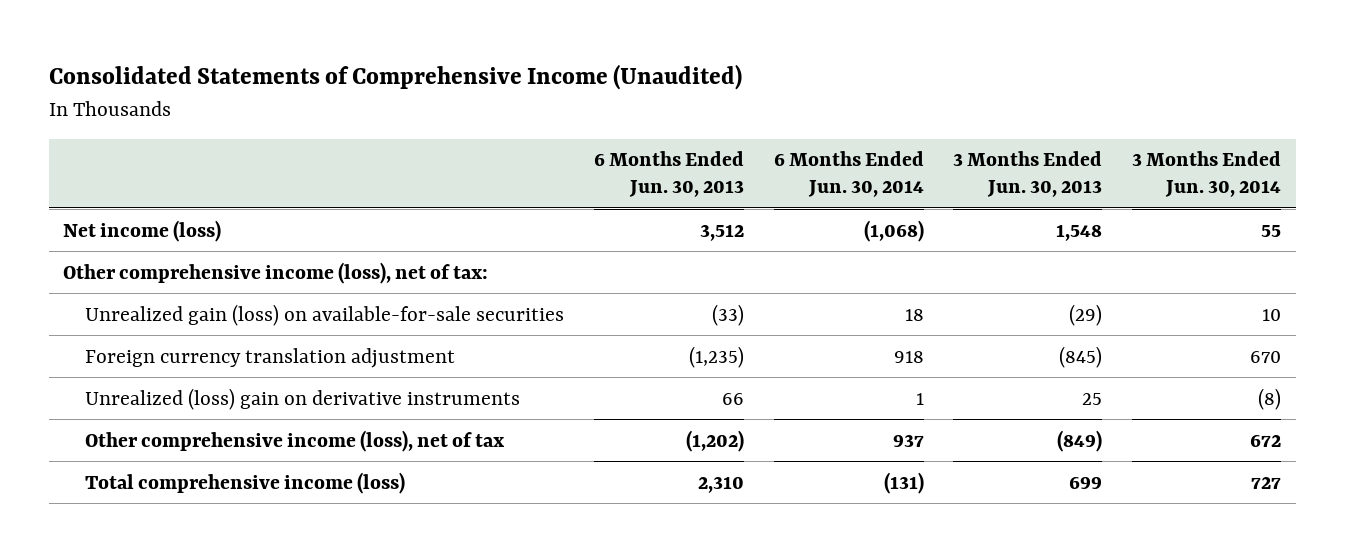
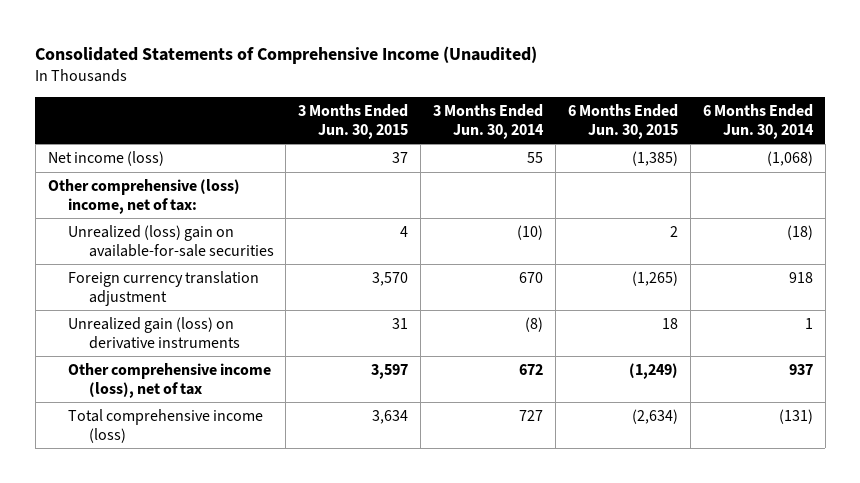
[593,151,744,198] 6 Months Ended Jun. 30, 2013 -> none
[953,151,1103,198] 3 Months Ended Jun. 30, 2013 -> none
none -> [298,104,409,139] 3 Months Ended Jun. 30, 2015
none -> [567,104,678,139] 6 Months Ended Jun. 30, 2015
[63,261,489,284] Other comprehensive income (loss), net of tax: -> [47,179,240,214] Other comprehensive (loss) income, net of tax:
[84,303,564,326] Unrealized gain (loss) on available-for-sale securities -> [68,225,274,257] Unrealized (loss) gain on available-for-sale securities
[904,308,924,321] 18 -> [786,225,813,241] (18)
[1262,308,1282,321] 10 -> [517,225,544,241] (10)
[84,387,520,410] Unrealized (loss) gain on derivative instruments -> [68,317,240,349] Unrealized gain (loss) on derivative instruments

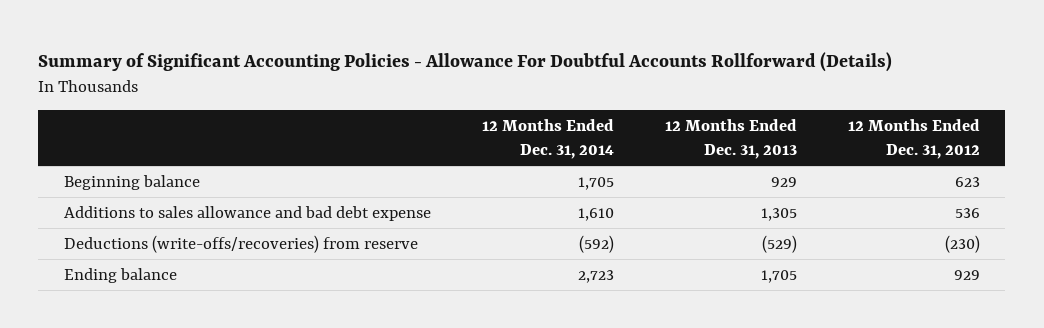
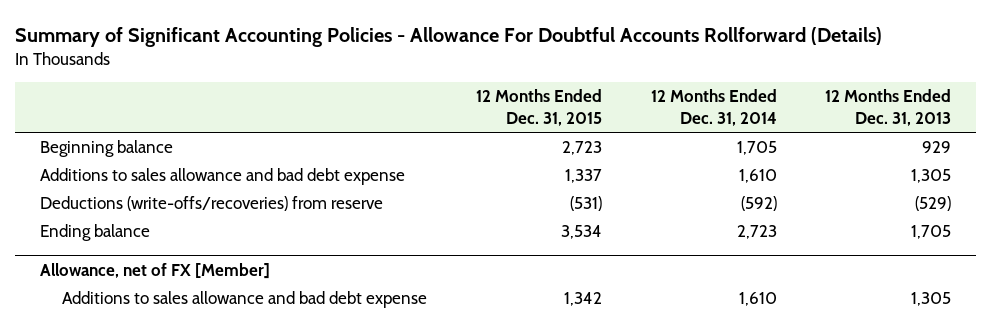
[847,119,980,159] 12 Months Ended Dec. 31, 2012 -> none
none -> [475,89,602,127] 12 Months Ended Dec. 31, 2015
none -> [39,262,270,279] Allowance, net of FX [Member]
none -> [61,290,427,308] Additions to sales allowance and bad debt expense

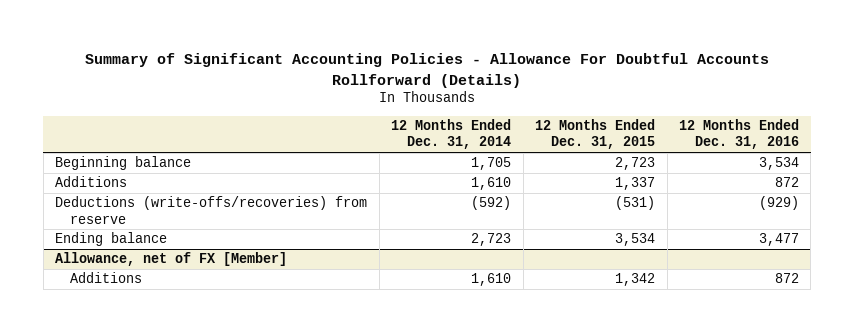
[825,89,952,127] 12 Months Ended Dec. 31, 2013 -> none
none -> [679,119,800,150] 12 Months Ended Dec. 31, 2016
[39,167,405,185] Additions to sales allowance and bad debt expense -> [55,176,128,188] Additions
[61,290,427,308] Additions to sales allowance and bad debt expense -> [70,272,143,284] Additions

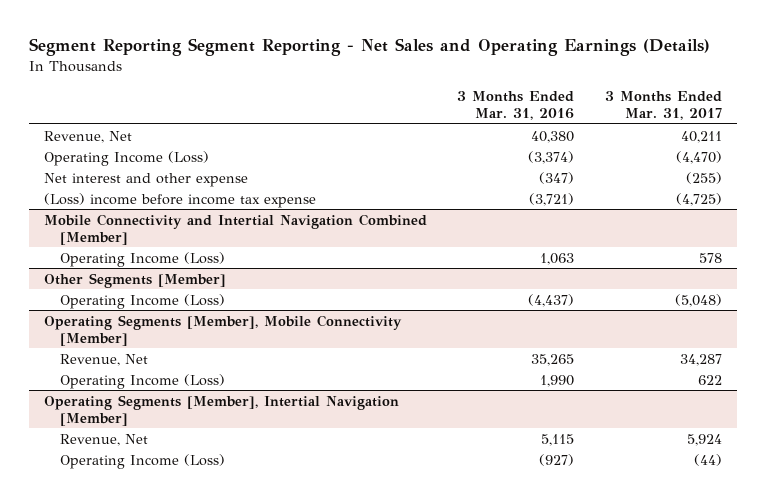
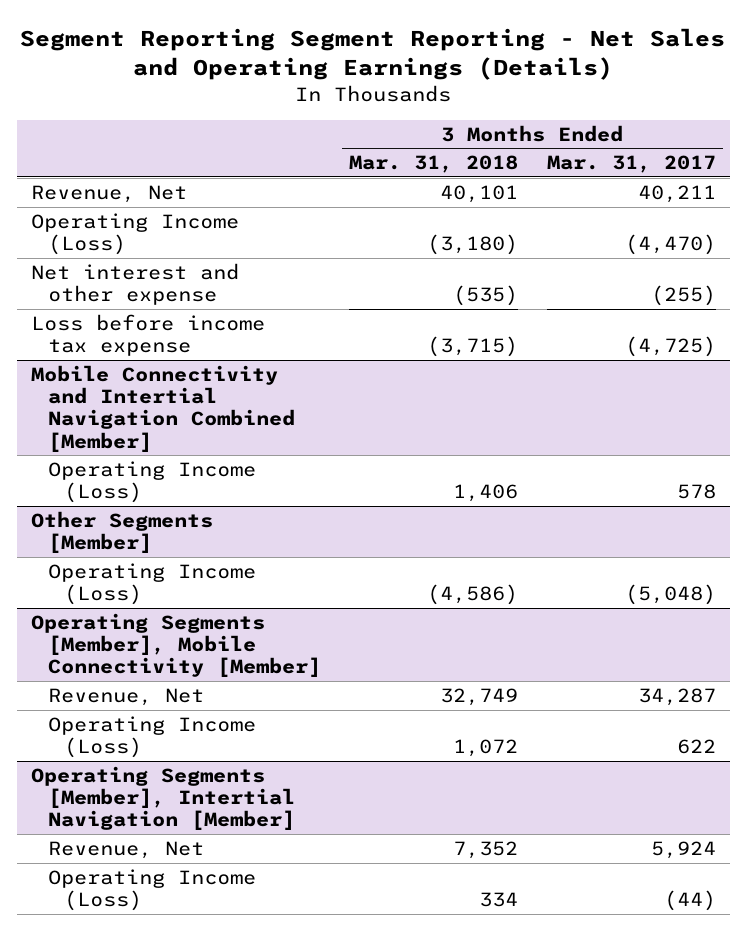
[457,91,575,121] 3 Months Ended Mar. 31, 2016 -> none
none -> [349,155,519,174] Mar. 31, 2018
[43,192,316,208] (Loss) income before income tax expense -> [31,313,266,357] Loss before income tax expense

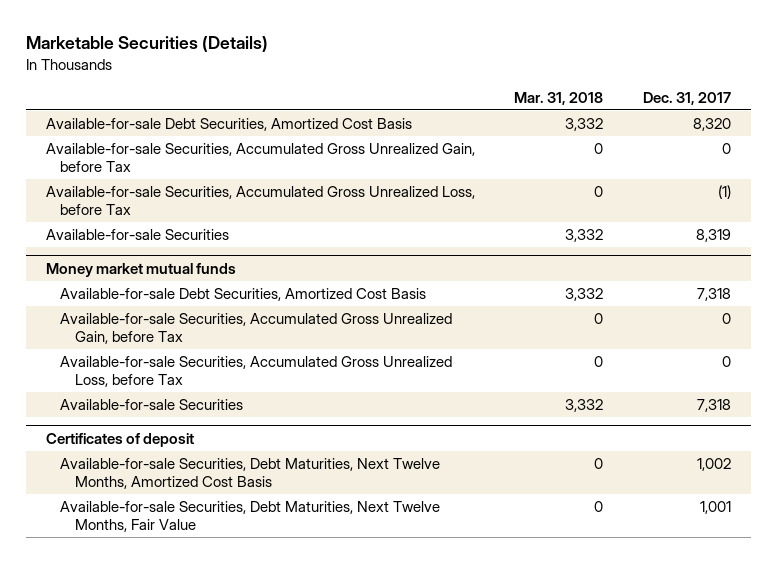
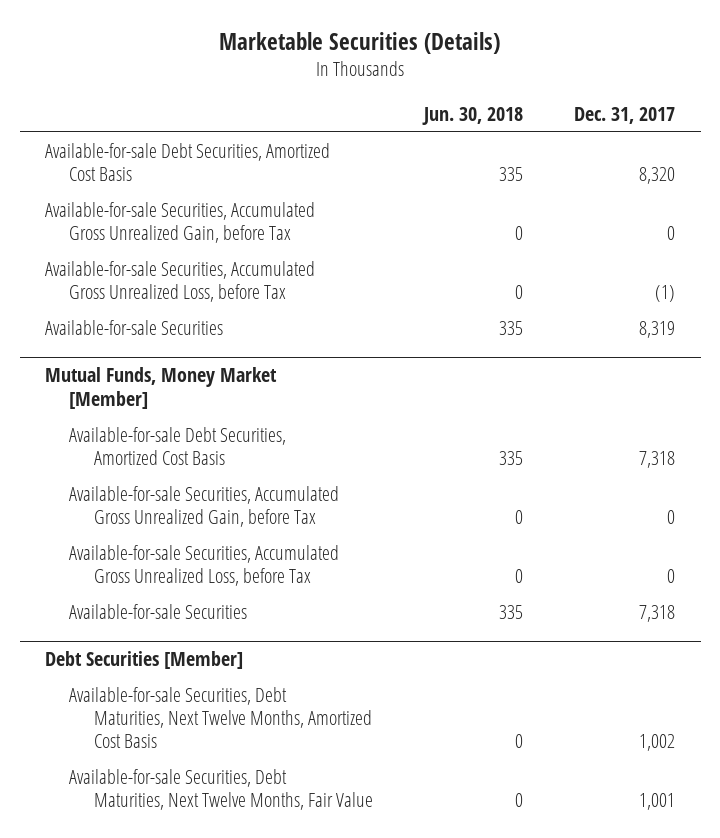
[514,91,604,105] Mar. 31, 2018 -> none
none -> [421,106,523,125] Jun. 30, 2018
[45,262,236,277] Money market mutual funds -> [45,367,278,409] Mutual Funds, Money Market [Member]
[45,432,194,447] Certificates of deposit -> [45,651,244,670] Debt Securities [Member]

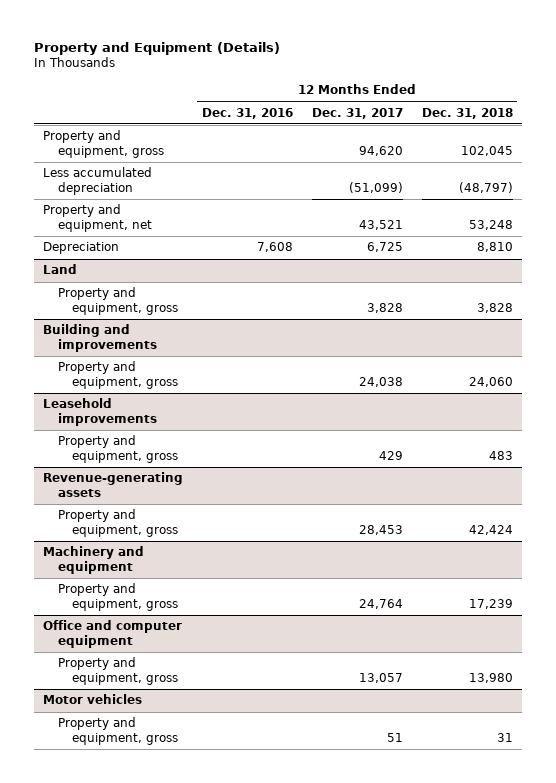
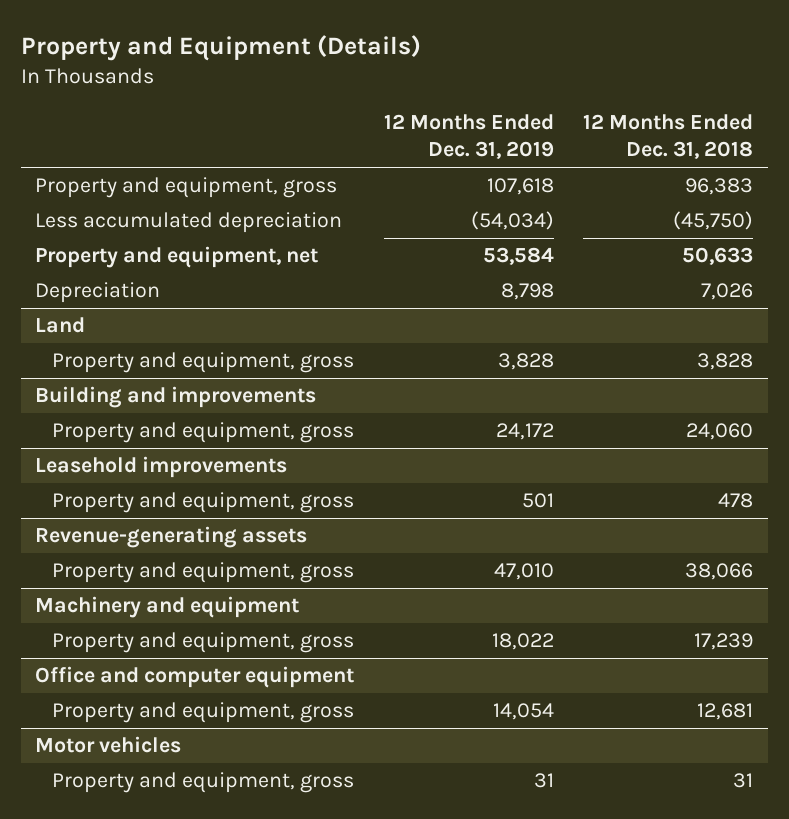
[202,107,294,119] Dec. 31, 2016 -> none
[311,107,403,119] Dec. 31, 2017 -> none
none -> [383,114,554,160] 12 Months Ended Dec. 31, 2019
[460,146,513,157] 102,045 -> [685,178,754,196] 96,383
[458,182,513,194] (48,797) -> [673,211,754,231] (45,750)
[468,220,513,231] 53,248 -> [682,247,754,266] 50,633
[476,242,513,253] 8,810 -> [701,283,754,301] 7,026
[488,451,513,461] 483 -> [718,493,754,509] 478
[468,525,513,536] 42,424 -> [685,563,754,581] 38,066
[468,673,513,684] 13,980 -> [697,703,754,721] 12,681

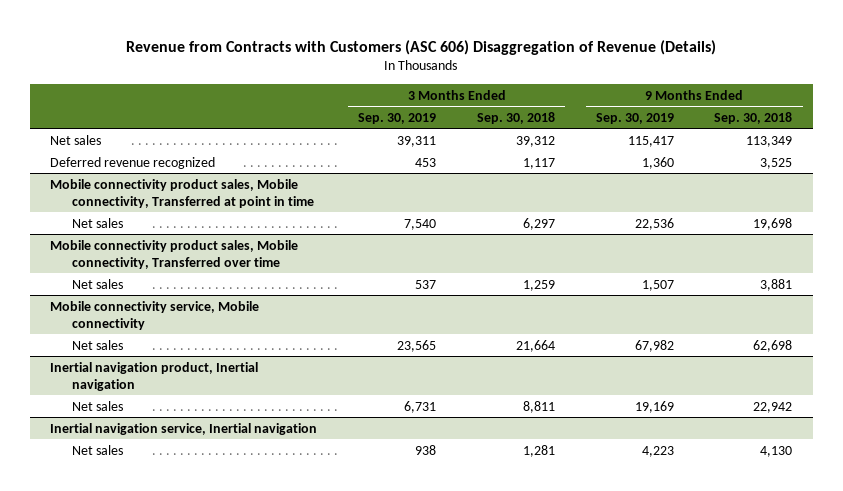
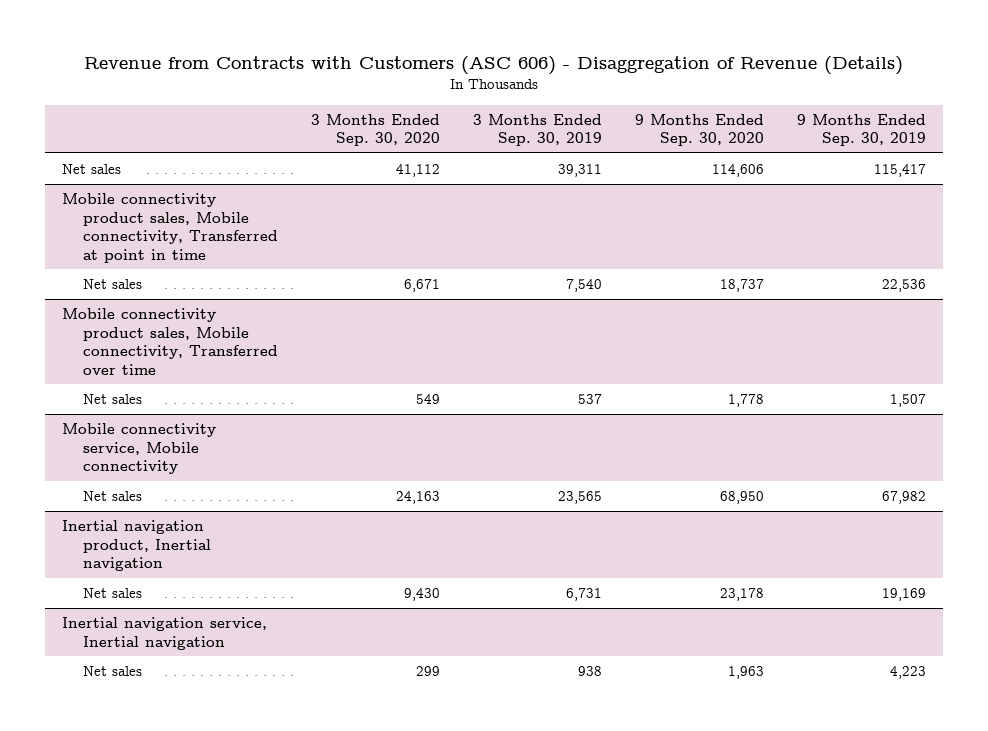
[126,39,717,55] Revenue from Contracts with Customers (ASC 606) Disaggregation of Revenue (Details) -> [84,55,904,75] Revenue from Contracts with Customers (ASC 606) - Disaggregation of Revenue (Details)
[476,111,555,124] Sep. 30, 2018 -> none
[714,111,793,124] Sep. 30, 2018 -> none
none -> [310,113,440,147] 3 Months Ended Sep. 30, 2020
none -> [635,113,765,147] 9 Months Ended Sep. 30, 2020
[50,156,216,169] Deferred revenue recognized -> none

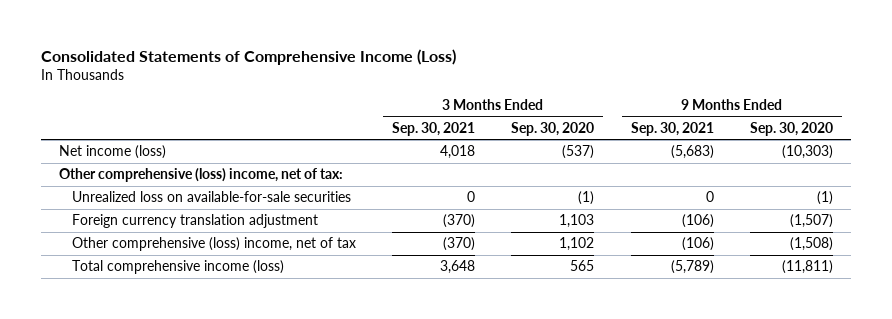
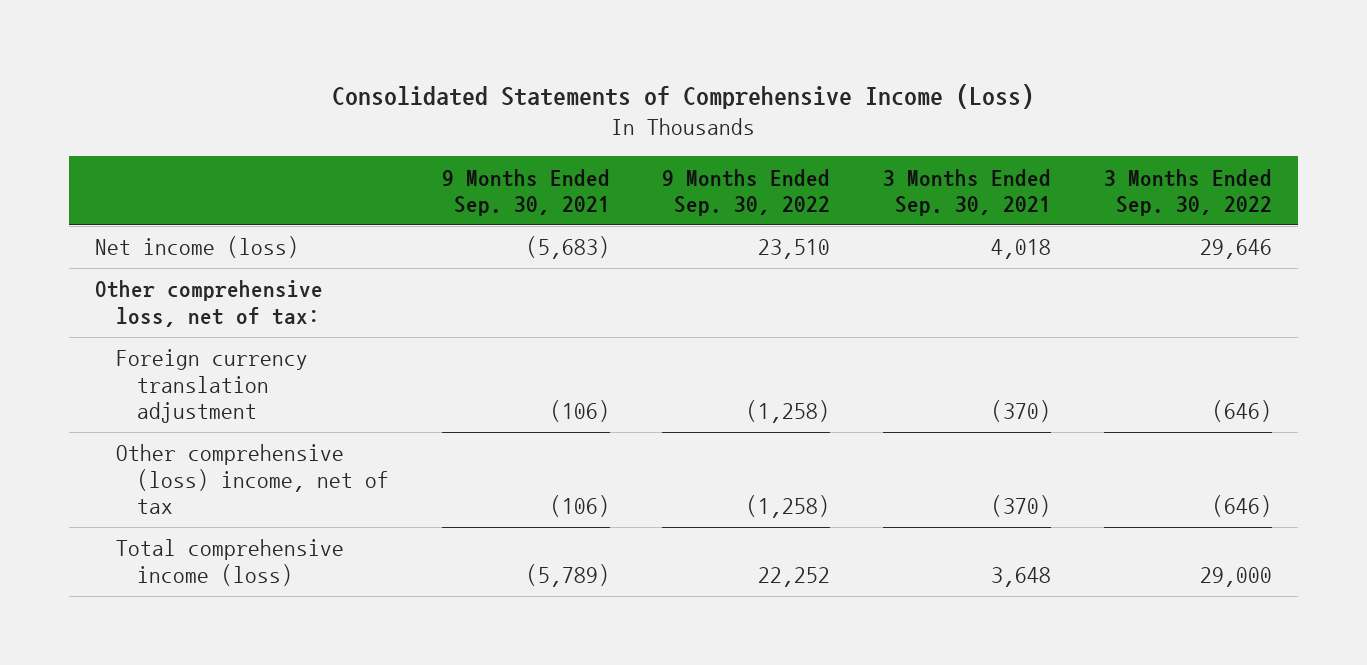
[511,121,595,136] Sep. 30, 2020 -> none
[749,121,833,136] Sep. 30, 2020 -> none
none -> [662,168,831,216] 9 Months Ended Sep. 30, 2022
none -> [1103,168,1272,216] 3 Months Ended Sep. 30, 2022
[71,191,351,203] Unrealized loss on available-for-sale securities -> none
[59,168,344,183] Other comprehensive (loss) income, net of tax: -> [95,280,324,327] Other comprehensive loss, net of tax:

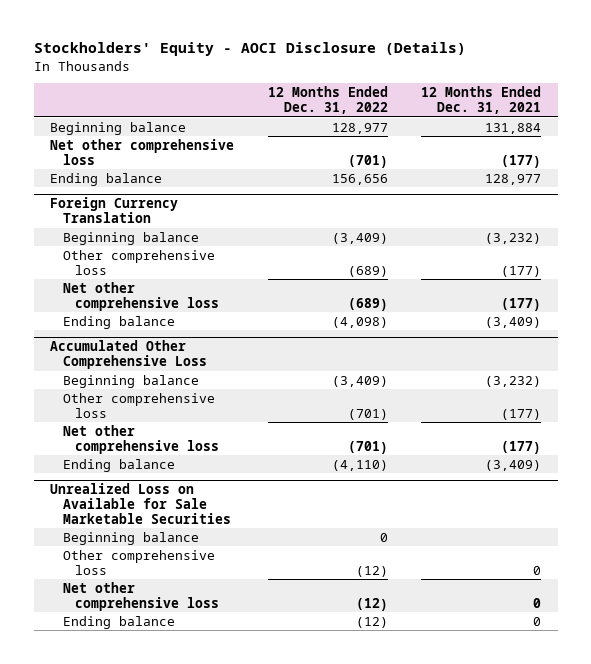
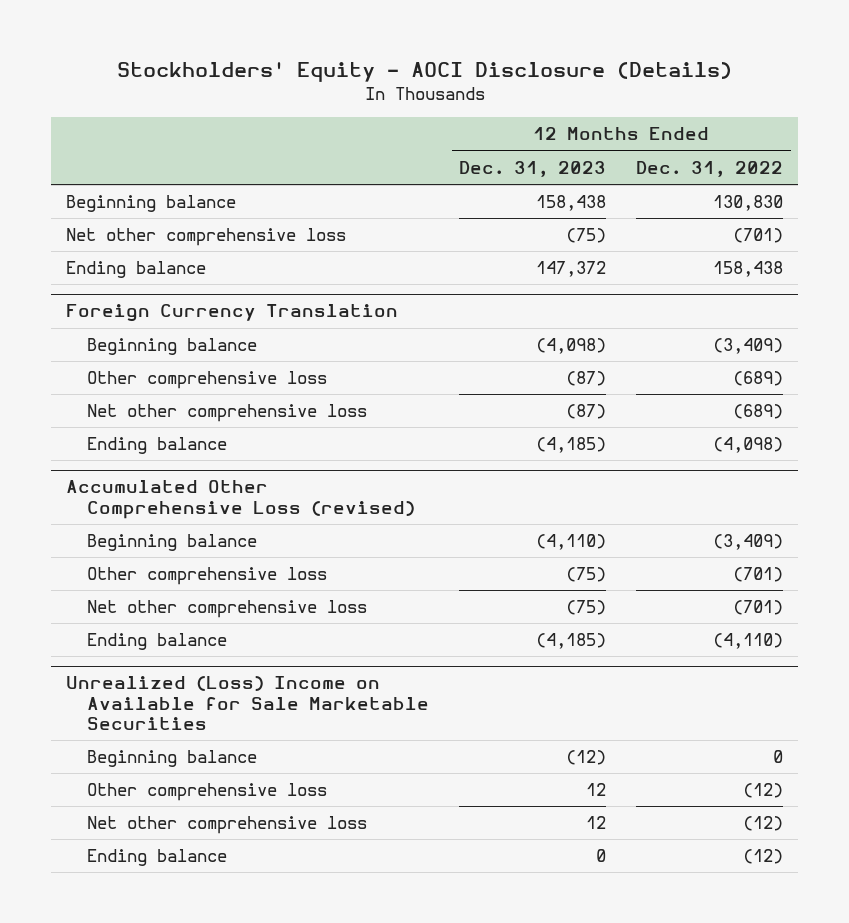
[420,86,541,114] 12 Months Ended Dec. 31, 2021 -> none
none -> [459,160,607,177] Dec. 31, 2023
[331,122,388,134] 128,977 -> [713,195,784,212] 130,830
[331,173,388,185] 156,656 -> [713,261,784,278] 158,438
[50,340,207,369] Accumulated Other Comprehensive Loss -> [66,480,415,519] Accumulated Other Comprehensive Loss (revised)
[50,483,231,524] Unrealized Loss on Available for Sale Marketable Securities -> [66,676,429,731] Unrealized (Loss) Income on Available for Sale Marketable Securities

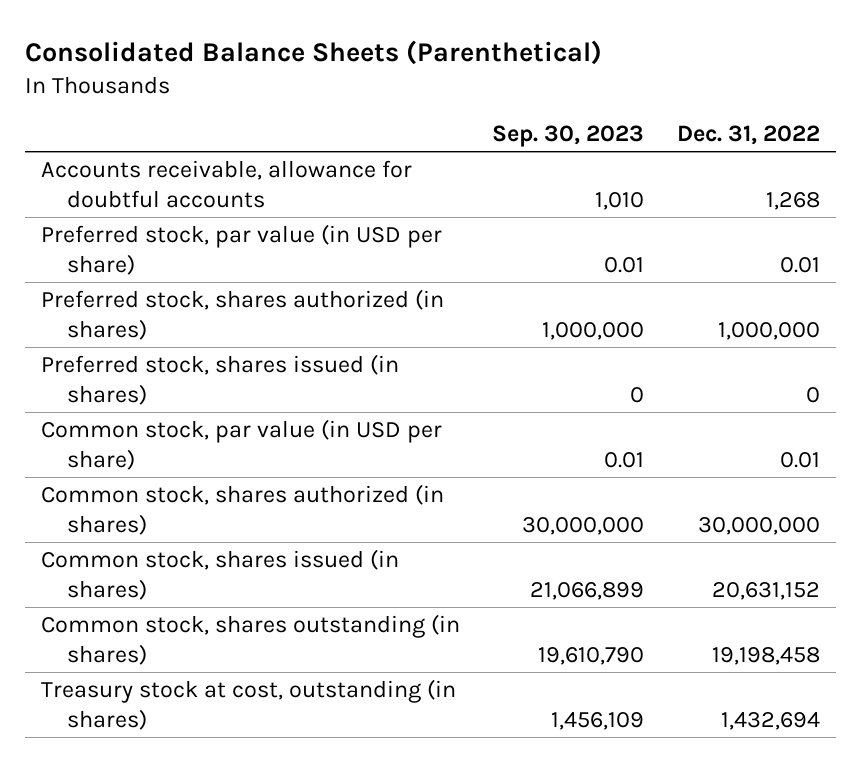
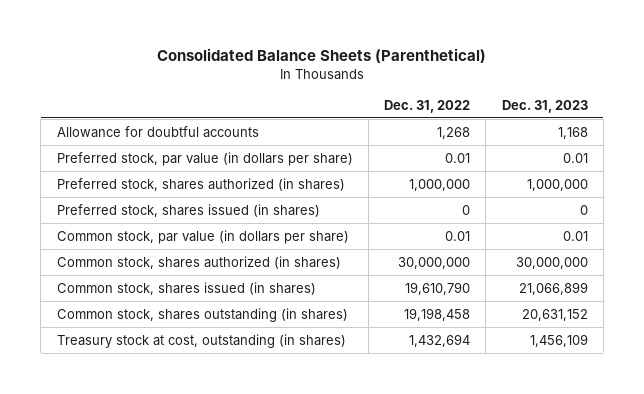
[492,125,645,148] Sep. 30, 2023 -> none
none -> [501,99,588,113] Dec. 31, 2023
[40,160,412,208] Accounts receivable, allowance for doubtful accounts -> [56,125,259,138] Allowance for doubtful accounts
[40,224,442,275] Preferred stock, par value (in USD per share) -> [56,151,353,166] Preferred stock, par value (in dollars per share)
[40,419,442,470] Common stock, par value (in USD per share) -> [56,229,349,244] Common stock, par value (in dollars per share)
[711,581,820,600] 20,631,152 -> [405,281,471,295] 19,610,790

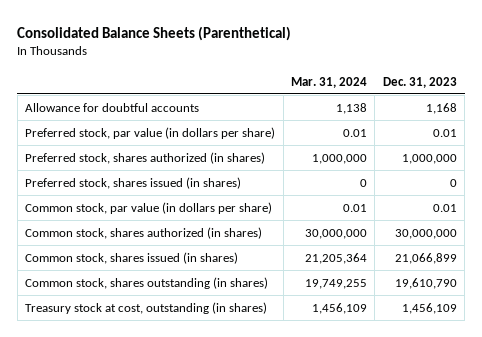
[384,99,471,113] Dec. 31, 2022 -> none
none -> [291,76,368,88] Mar. 31, 2024
[521,308,588,321] 20,631,152 -> [394,277,457,289] 19,610,790

